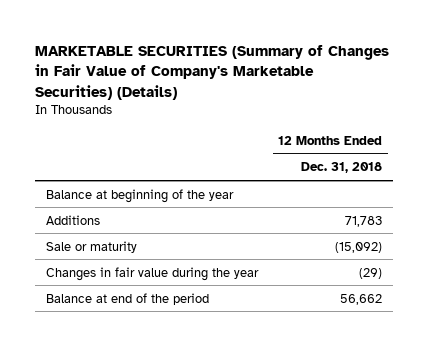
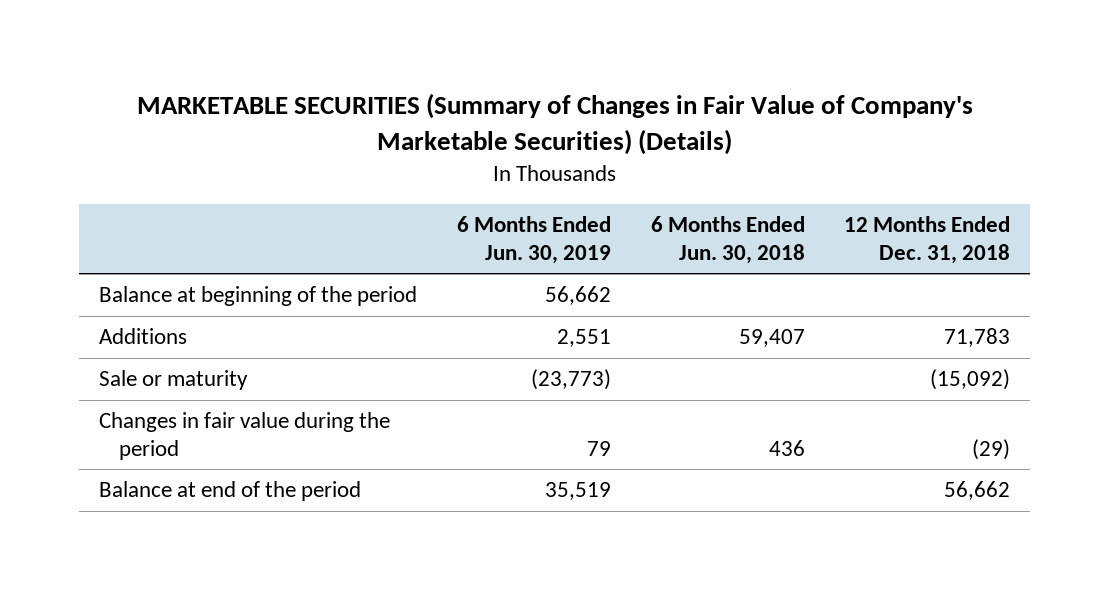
none -> [456,216,611,264] 6 Months Ended Jun. 30, 2019
none -> [650,216,805,264] 6 Months Ended Jun. 30, 2018
[45,188,234,203] Balance at beginning of the year -> [98,286,417,307] Balance at beginning of the period
[45,266,259,281] Changes in fair value during the year -> [98,412,390,460] Changes in fair value during the period

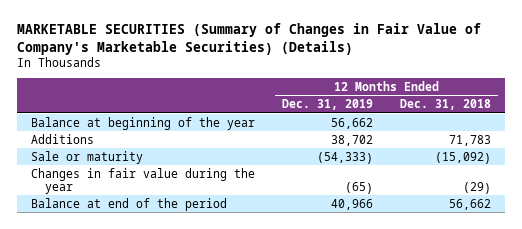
[456,216,611,264] 6 Months Ended Jun. 30, 2019 -> none
[650,216,805,264] 6 Months Ended Jun. 30, 2018 -> none
none -> [282,99,374,111] Dec. 31, 2019
[98,286,417,307] Balance at beginning of the period -> [30,116,255,130] Balance at beginning of the year
[98,412,390,460] Changes in fair value during the period -> [30,167,255,194] Changes in fair value during the year

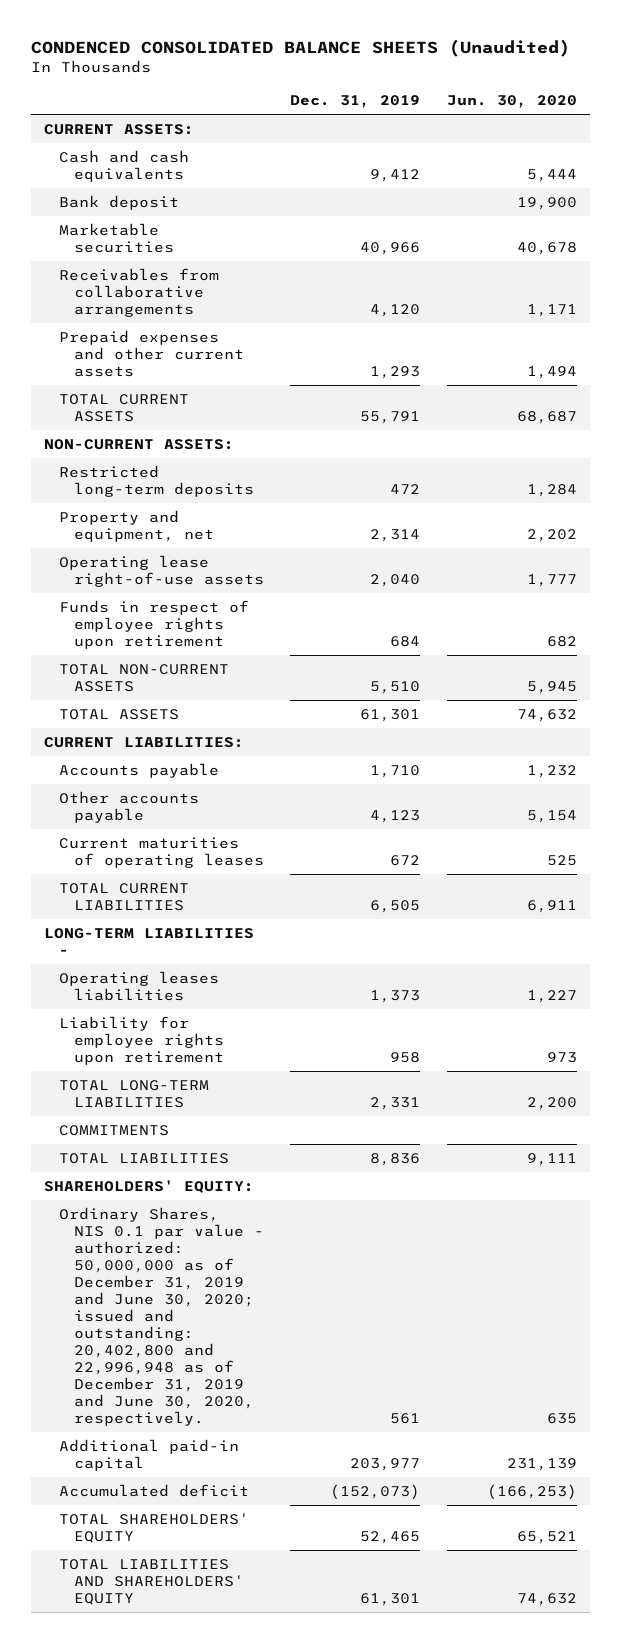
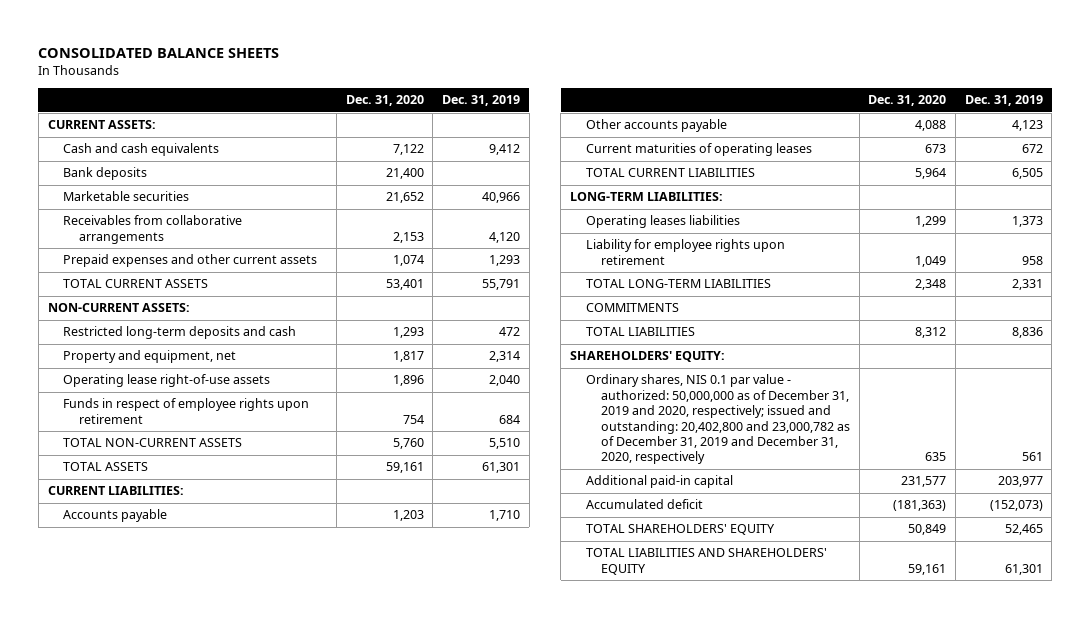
[31,38,571,57] CONDENCED CONSOLIDATED BALANCE SHEETS (Unaudited) -> [38,48,280,59] CONSOLIDATED BALANCE SHEETS
[446,95,577,109] Jun. 30, 2020 -> none
none -> [345,95,424,107] Dec. 31, 2020
[58,195,179,211] Bank deposit -> [63,167,148,181] Bank deposits
[58,465,254,498] Restricted long-term deposits -> [63,326,297,340] Restricted long-term deposits and cash
[44,928,255,956] LONG-TERM LIABILITIES - -> [570,192,724,202] LONG-TERM LIABILITIES:
[58,1207,264,1426] Ordinary Shares, NIS 0.1 par value - authorized: 50,000,000 as of December 31, 2019 and June 30, 2020; issued and outstanding: 20,402,800 and 22,996,948 as of December 31, 2019 and June 30, 2020, respectively. -> [585,374,851,465] Ordinary shares, NIS 0.1 par value - authorized: 50,000,000 as of December 31, 2019 and 2020, respectively; issued and outstanding: 20,402,800 and 23,000,782 as of December 31, 2019 and December 31, 2020, respectively

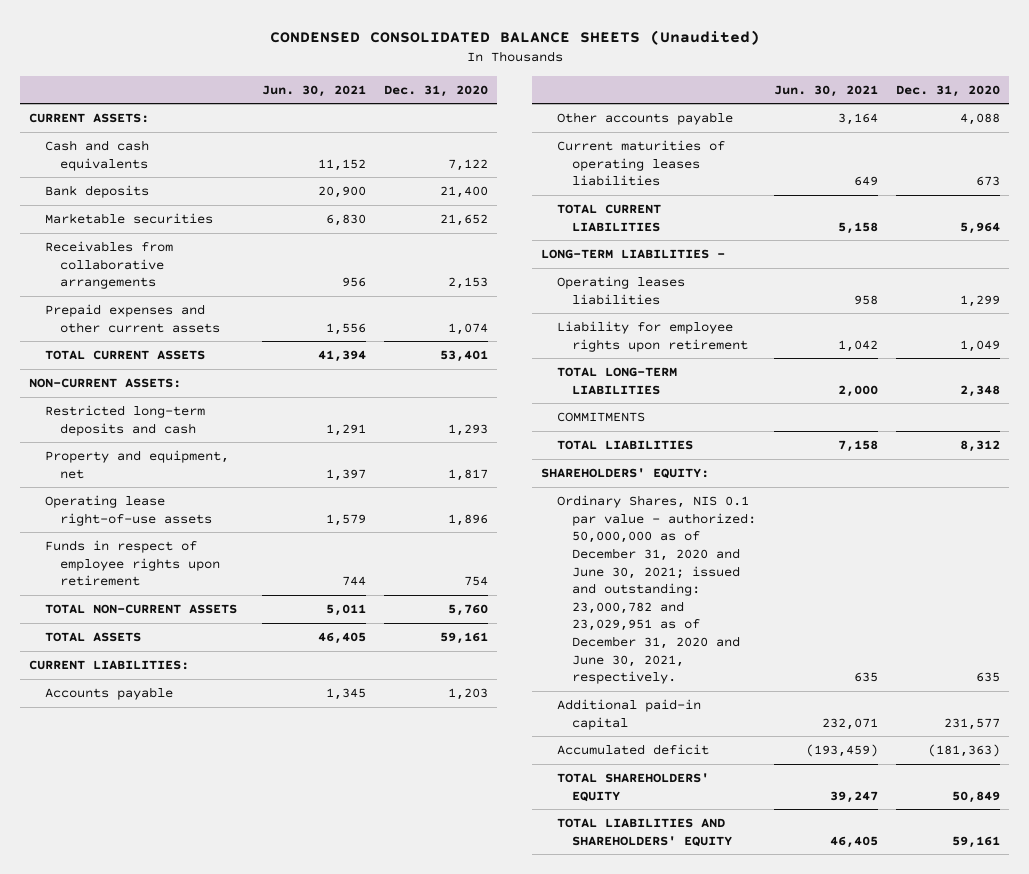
[38,48,280,59] CONSOLIDATED BALANCE SHEETS -> [269,30,760,46] CONDENSED CONSOLIDATED BALANCE SHEETS (Unaudited)
[442,95,521,107] Dec. 31, 2019 -> none
none -> [262,84,367,97] Jun. 30, 2021
[585,143,812,157] Current maturities of operating leases -> [556,140,725,187] Current maturities of operating leases liabilities
[570,192,724,202] LONG-TERM LIABILITIES: -> [541,249,726,260] LONG-TERM LIABILITIES -
[585,374,851,465] Ordinary shares, NIS 0.1 par value - authorized: 50,000,000 as of December 31, 2019 and 2020, respectively; issued and outstanding: 20,402,800 and 23,000,782 as of December 31, 2019 and December 31, 2020, respectively -> [556,495,757,685] Ordinary Shares, NIS 0.1 par value - authorized: 50,000,000 as of December 31, 2020 and June 30, 2021; issued and outstanding: 23,000,782 and 23,029,951 as of December 31, 2020 and June 30, 2021, respectively.

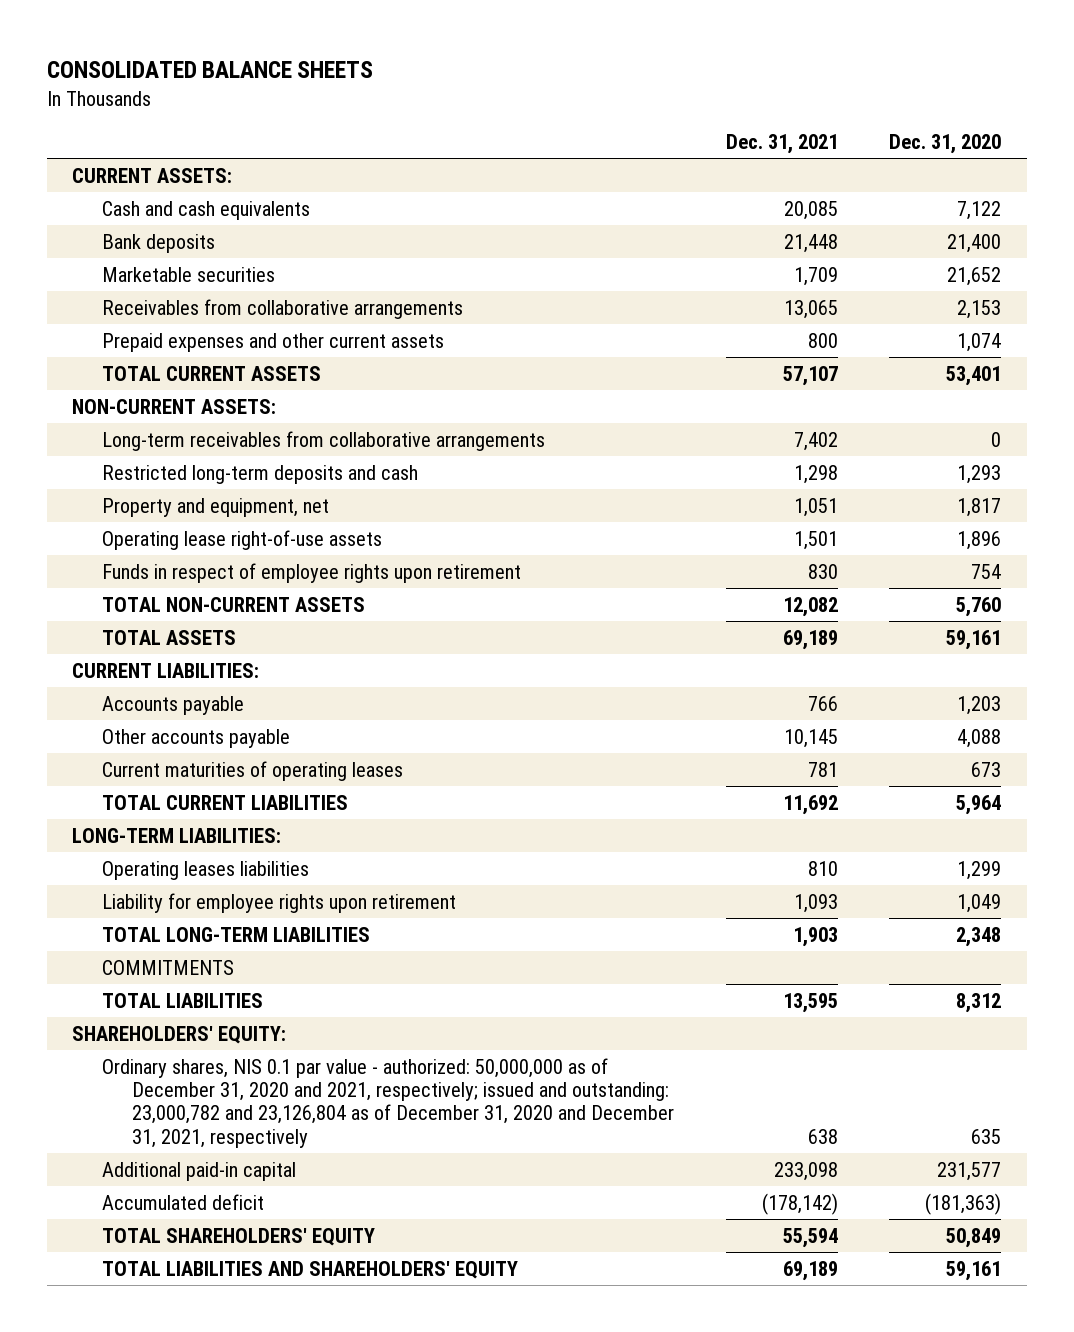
[269,30,760,46] CONDENSED CONSOLIDATED BALANCE SHEETS (Unaudited) -> [46,61,373,79] CONSOLIDATED BALANCE SHEETS
[262,84,367,97] Jun. 30, 2021 -> none
none -> [725,134,838,155] Dec. 31, 2021
none -> [102,430,546,451] Long-term receivables from collaborative arrangements
[556,140,725,187] Current maturities of operating leases liabilities -> [102,760,404,781] Current maturities of operating leases
[541,249,726,260] LONG-TERM LIABILITIES - -> [72,827,282,843] LONG-TERM LIABILITIES:
[556,495,757,685] Ordinary Shares, NIS 0.1 par value - authorized: 50,000,000 as of December 31, 2020 and June 30, 2021; issued and outstanding: 23,000,782 and 23,029,951 as of December 31, 2020 and June 30, 2021, respectively. -> [102,1057,675,1148] Ordinary shares, NIS 0.1 par value - authorized: 50,000,000 as of December 31, 2020 and 2021, respectively; issued and outstanding: 23,000,782 and 23,126,804 as of December 31, 2020 and December 31, 2021, respectively

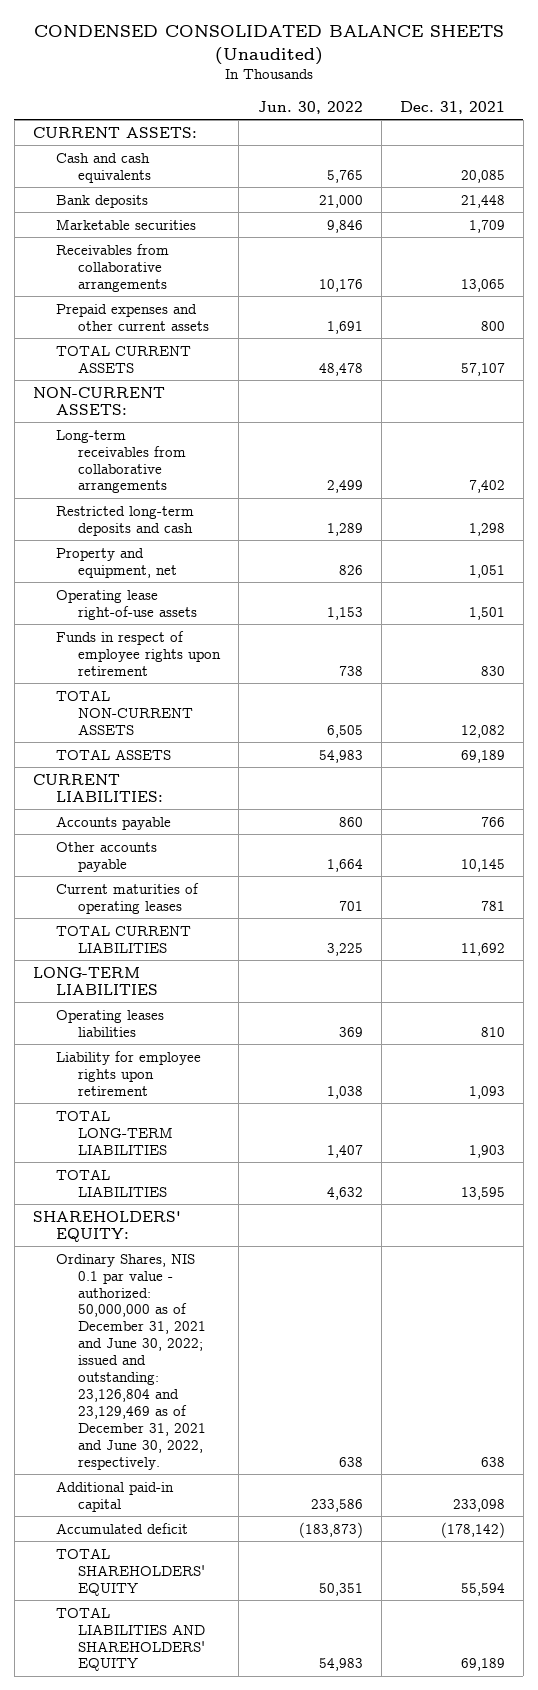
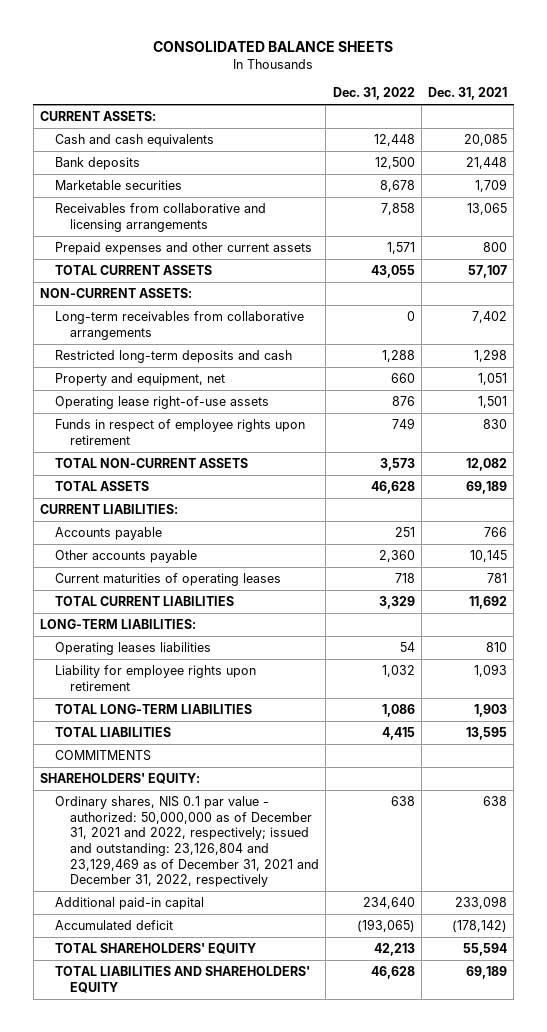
[33,24,504,65] CONDENSED CONSOLIDATED BALANCE SHEETS (Unaudited) -> [153,41,394,53] CONSOLIDATED BALANCE SHEETS
[257,100,363,114] Jun. 30, 2022 -> none
none -> [332,87,415,101] Dec. 31, 2022
[55,243,169,292] Receivables from collaborative arrangements -> [55,203,267,232] Receivables from collaborative and licensing arrangements
[32,966,158,995] LONG-TERM LIABILITIES -> [39,619,196,630] LONG-TERM LIABILITIES:
none -> [55,750,152,762] COMMITMENTS
[55,1253,207,1470] Ordinary Shares, NIS 0.1 par value - authorized: 50,000,000 as of December 31, 2021 and June 30, 2022; issued and outstanding: 23,126,804 and 23,129,469 as of December 31, 2021 and June 30, 2022, respectively. -> [55,796,320,888] Ordinary shares, NIS 0.1 par value - authorized: 50,000,000 as of December 31, 2021 and 2022, respectively; issued and outstanding: 23,126,804 and 23,129,469 as of December 31, 2021 and December 31, 2022, respectively

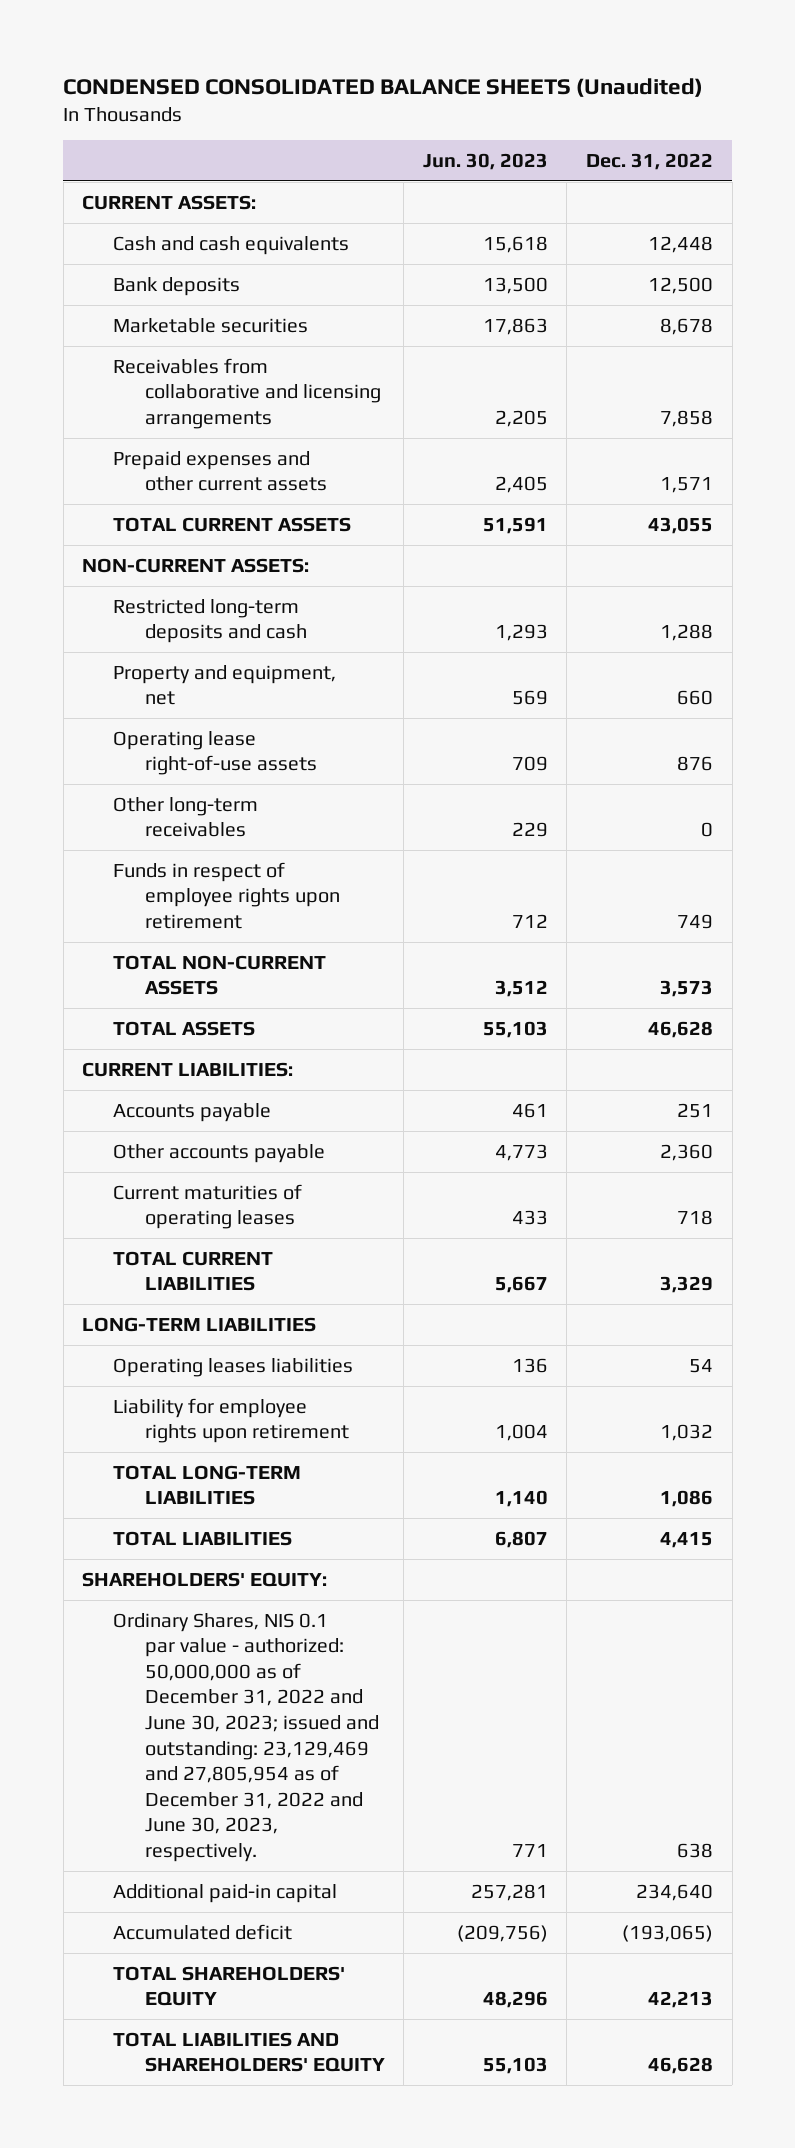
[153,41,394,53] CONSOLIDATED BALANCE SHEETS -> [63,77,704,97] CONDENSED CONSOLIDATED BALANCE SHEETS (Unaudited)
[428,87,508,101] Dec. 31, 2021 -> none
none -> [422,153,548,171] Jun. 30, 2023
[55,311,305,340] Long-term receivables from collaborative arrangements -> none
none -> [113,796,259,838] Other long-term receivables
[39,619,196,630] LONG-TERM LIABILITIES: -> [82,1316,317,1332] LONG-TERM LIABILITIES
[55,750,152,762] COMMITMENTS -> none
[55,796,320,888] Ordinary shares, NIS 0.1 par value - authorized: 50,000,000 as of December 31, 2021 and 2022, respectively; issued and outstanding: 23,126,804 and 23,129,469 as of December 31, 2021 and December 31, 2022, respectively -> [113,1612,379,1862] Ordinary Shares, NIS 0.1 par value - authorized: 50,000,000 as of December 31, 2022 and June 30, 2023; issued and outstanding: 23,129,469 and 27,805,954 as of December 31, 2022 and June 30, 2023, respectively.

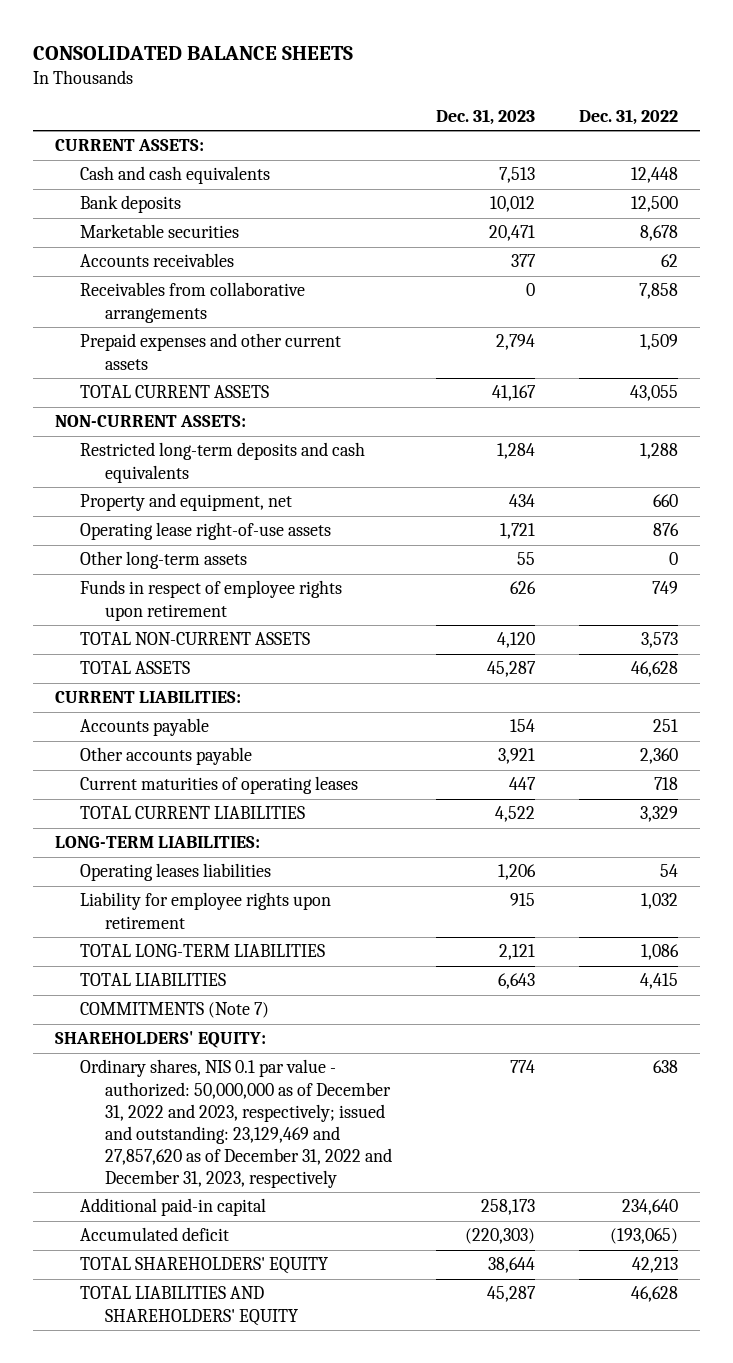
[63,77,704,97] CONDENSED CONSOLIDATED BALANCE SHEETS (Unaudited) -> [32,46,353,61] CONSOLIDATED BALANCE SHEETS
[422,153,548,171] Jun. 30, 2023 -> none
none -> [436,109,536,126] Dec. 31, 2023
none -> [79,253,234,268] Accounts receivables
[113,357,381,429] Receivables from collaborative and licensing arrangements -> [79,282,305,323] Receivables from collaborative arrangements
[660,477,714,494] 1,571 -> [639,334,678,351] 1,509
[113,598,307,644] Restricted long-term deposits and cash -> [79,442,365,483] Restricted long-term deposits and cash equivalents
[113,796,259,838] Other long-term receivables -> [79,551,247,570] Other long-term assets
[82,1316,317,1332] LONG-TERM LIABILITIES -> [54,836,260,849] LONG-TERM LIABILITIES:
none -> [79,1002,269,1019] COMMITMENTS (Note 7)
[113,1612,379,1862] Ordinary Shares, NIS 0.1 par value - authorized: 50,000,000 as of December 31, 2022 and June 30, 2023; issued and outstanding: 23,129,469 and 27,805,954 as of December 31, 2022 and June 30, 2023, respectively. -> [79,1059,393,1188] Ordinary shares, NIS 0.1 par value - authorized: 50,000,000 as of December 31, 2022 and 2023, respectively; issued and outstanding: 23,129,469 and 27,857,620 as of December 31, 2022 and December 31, 2023, respectively

